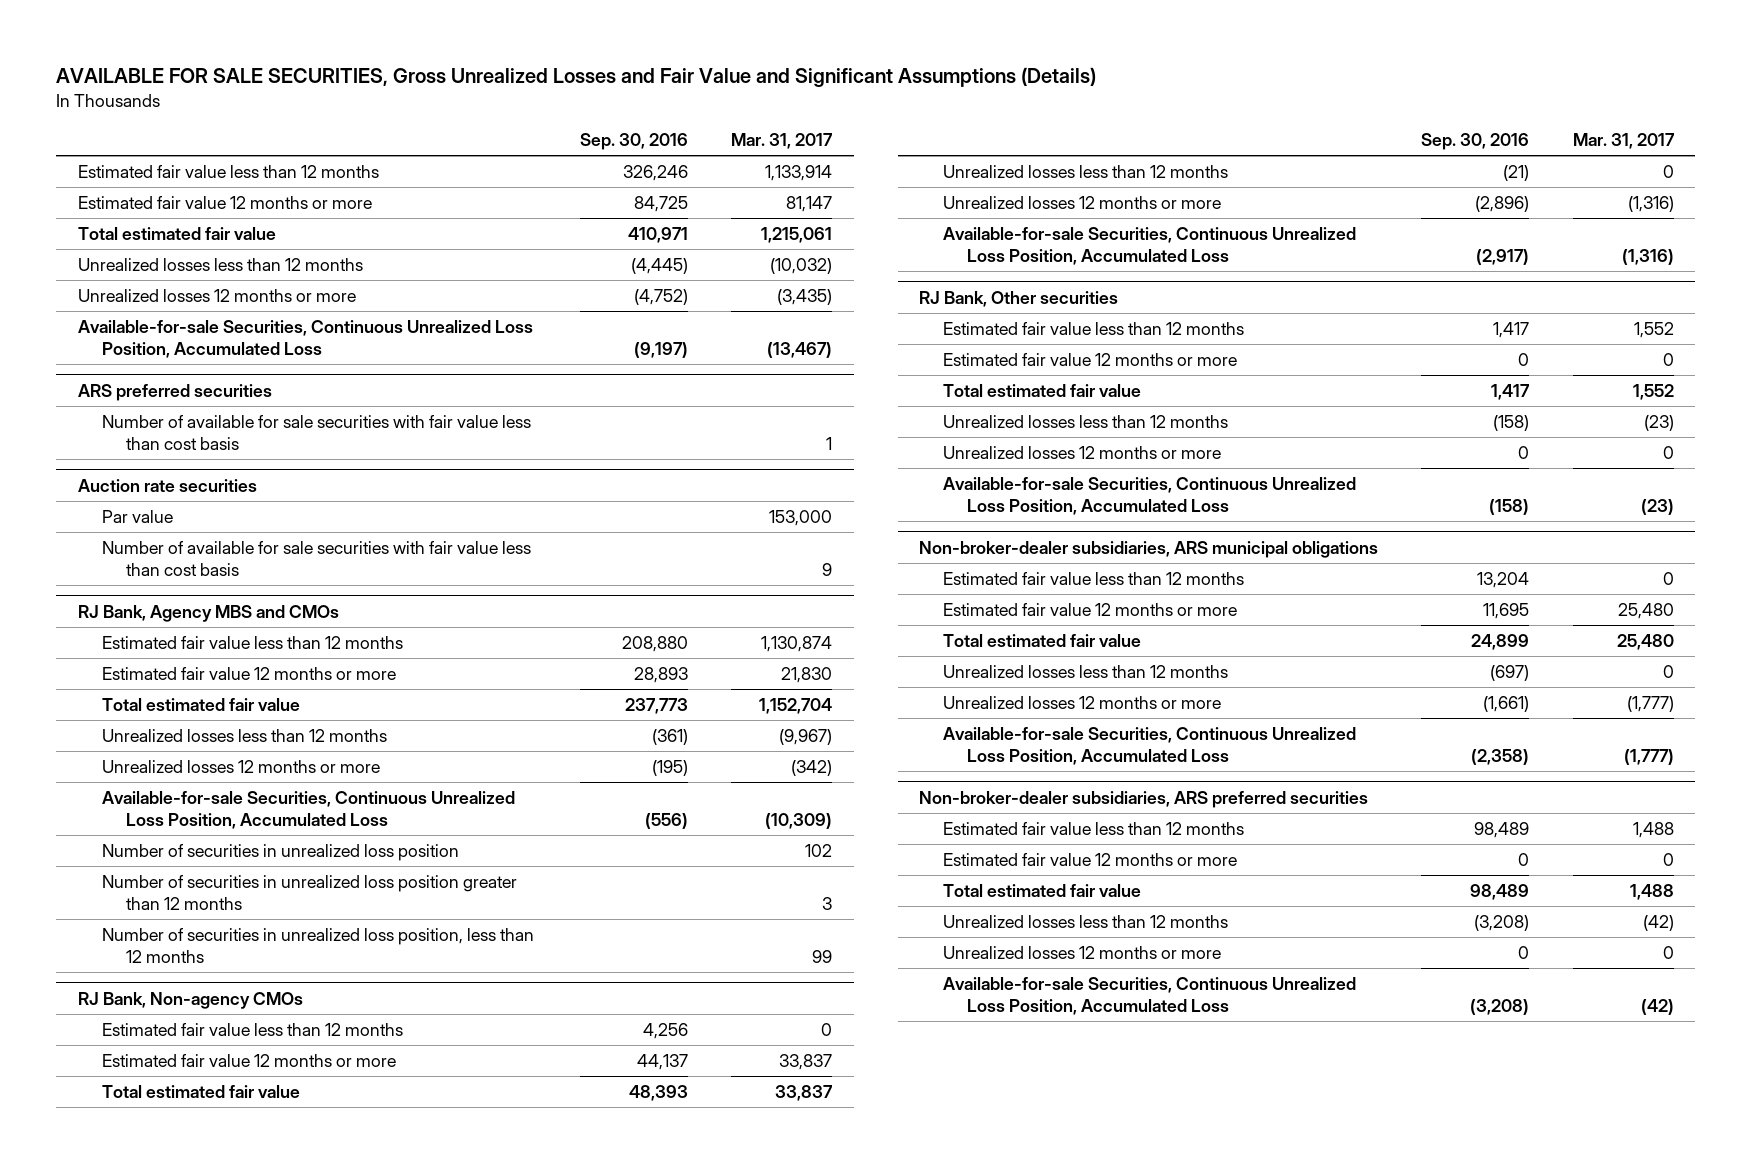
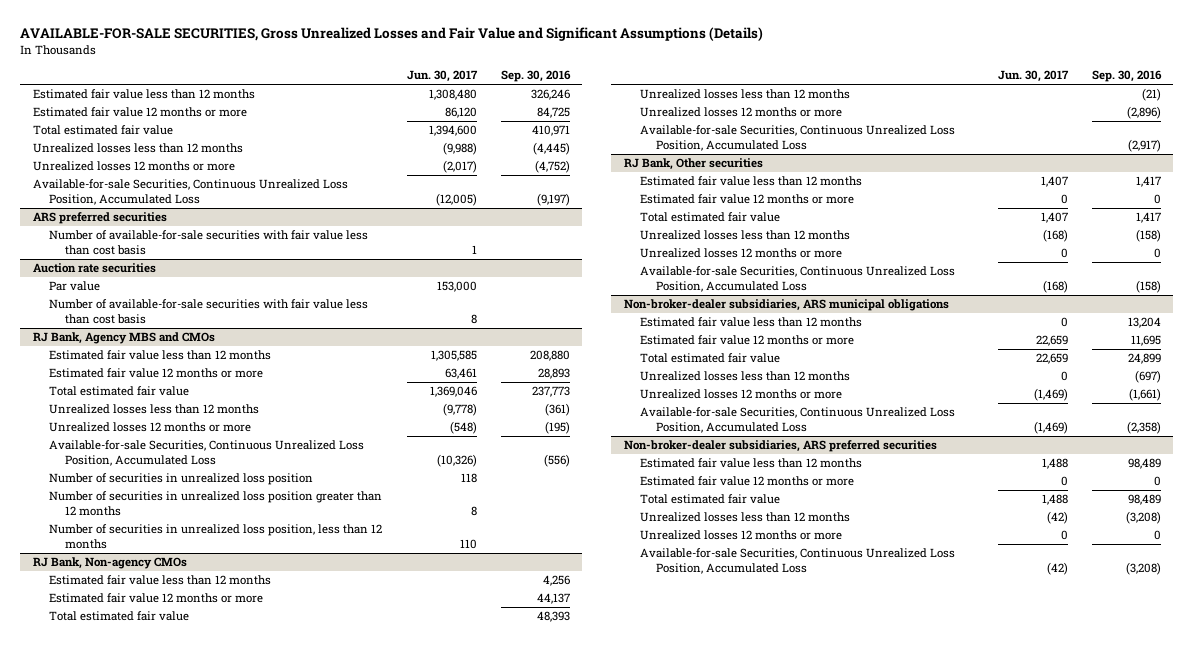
[56,67,1097,88] AVAILABLE FOR SALE SECURITIES, Gross Unrealized Losses and Fair Value and Significant Assumptions (Details) -> [20,27,764,42] AVAILABLE-FOR-SALE SECURITIES, Gross Unrealized Losses and Fair Value and Significant Assumptions (Details)
[731,133,834,150] Mar. 31, 2017 -> none
none -> [406,69,478,82] Jun. 30, 2017
[101,414,531,450] Number of available for sale securities with fair value less than cost basis -> [49,230,369,255] Number of available-for-sale securities with fair value less than cost basis
[101,540,531,576] Number of available for sale securities with fair value less than cost basis -> [49,299,369,324] Number of available-for-sale securities with fair value less than cost basis

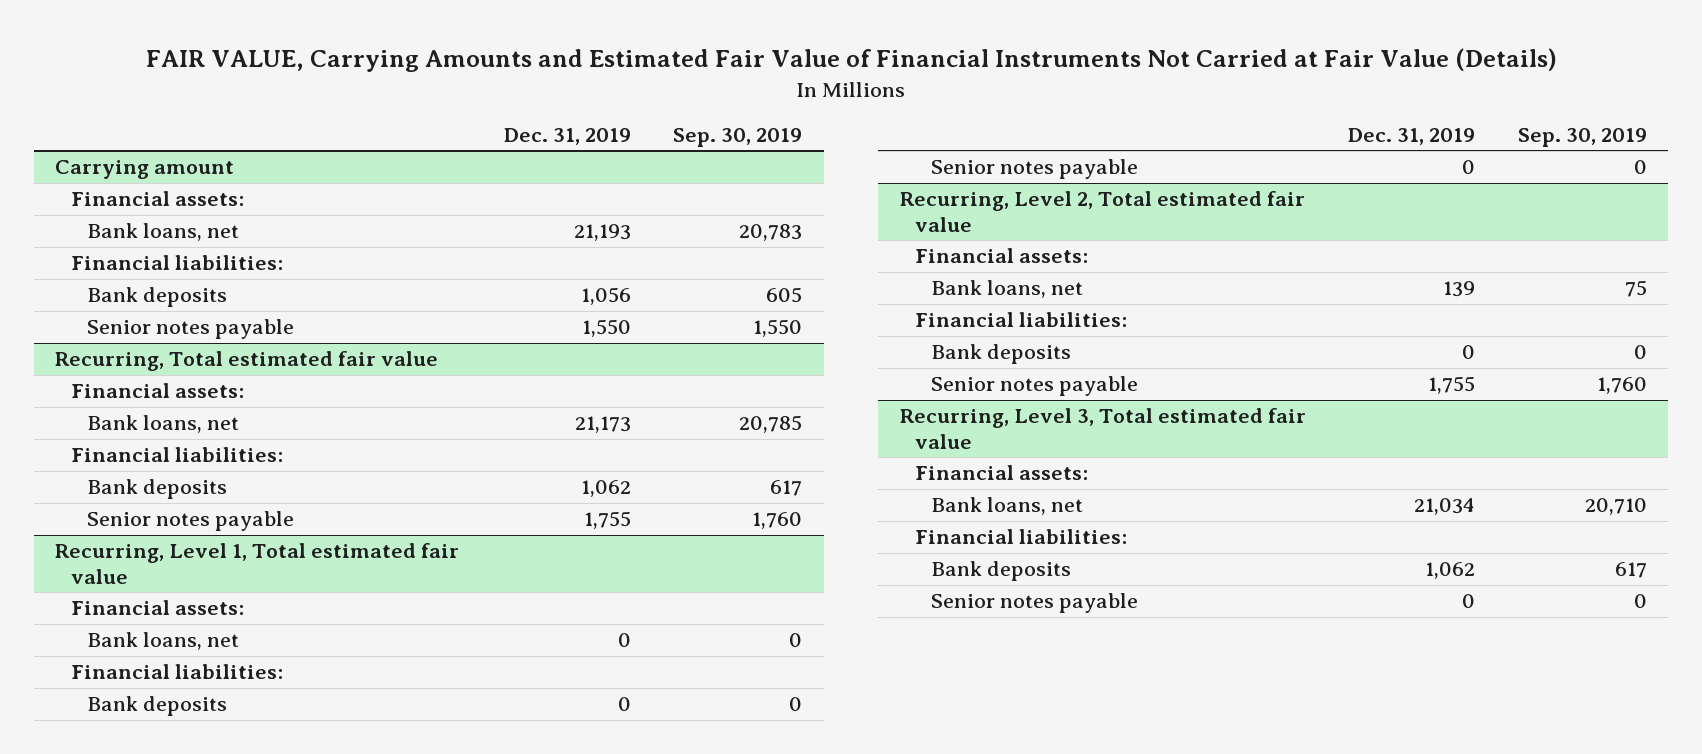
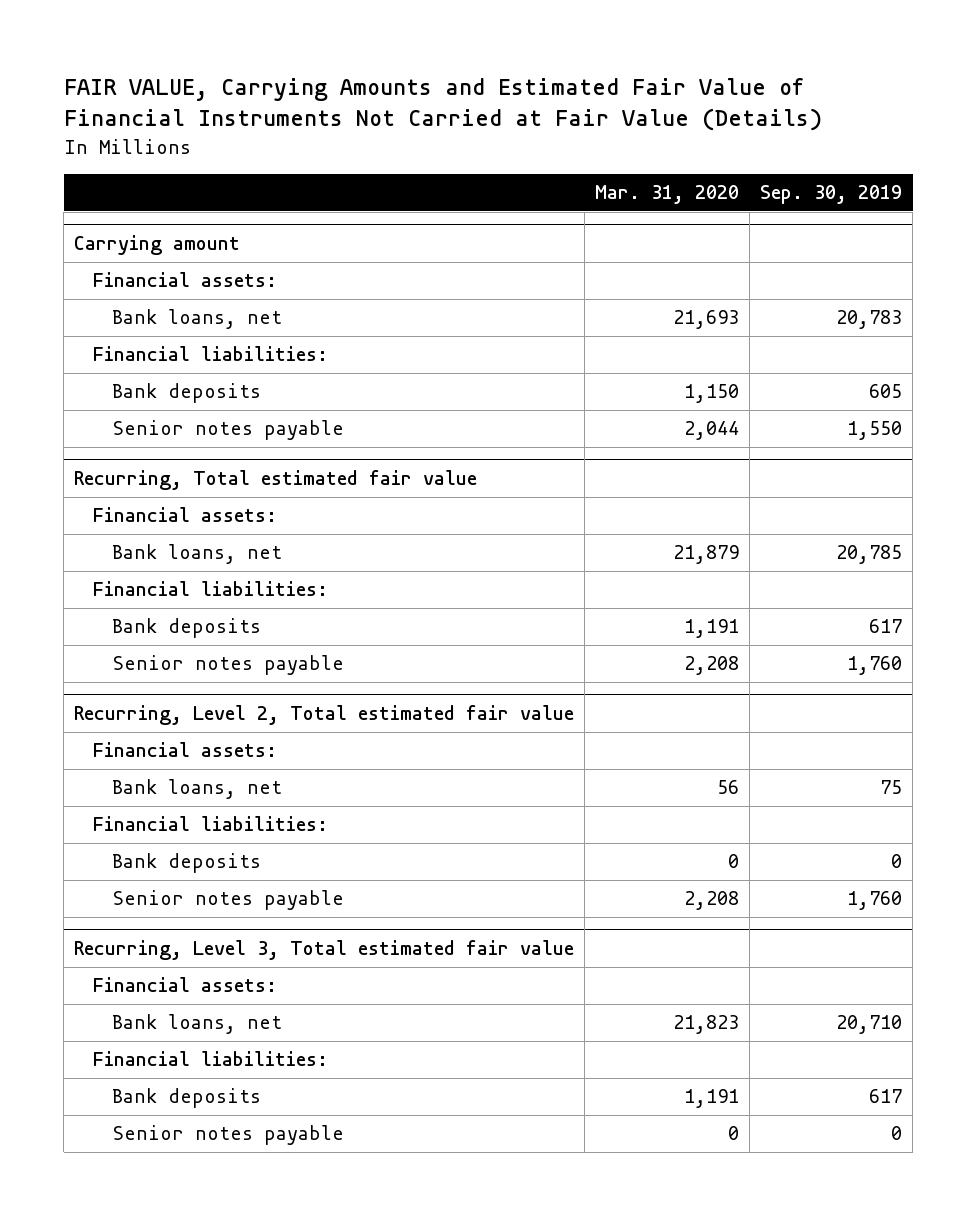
[503,127,631,145] Dec. 31, 2019 -> none
none -> [595,185,740,205] Mar. 31, 2020
[55,543,460,584] Recurring, Level 1, Total estimated fair value -> none
[71,600,245,616] Financial assets: -> none
[86,632,239,651] Bank loans, net -> none
[71,664,284,680] Financial liabilities: -> none
[86,696,227,717] Bank deposits -> none
[931,159,1139,180] Senior notes payable -> none

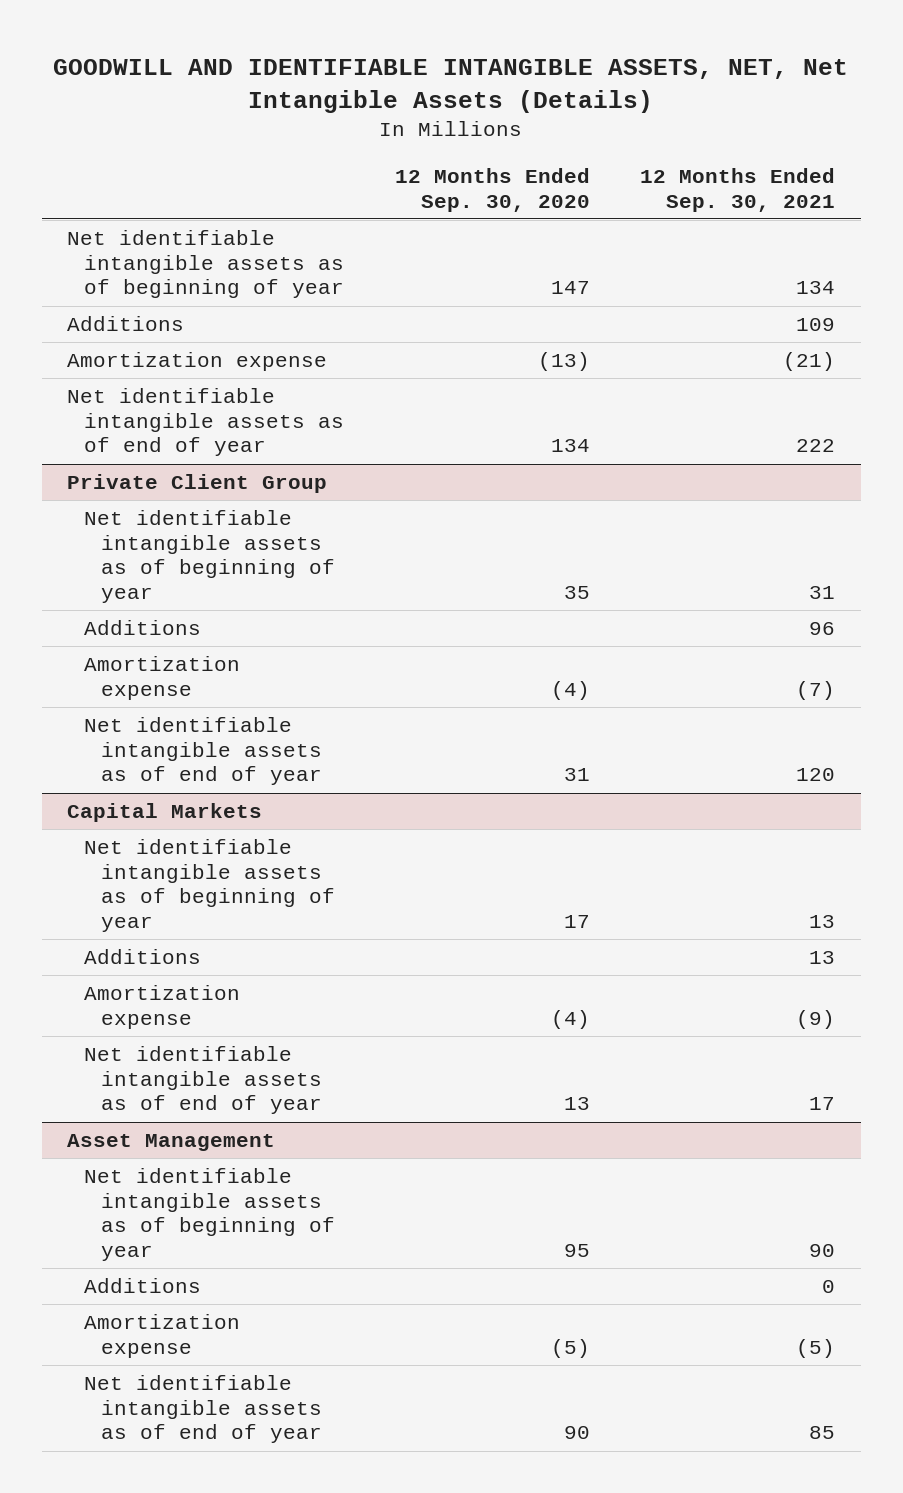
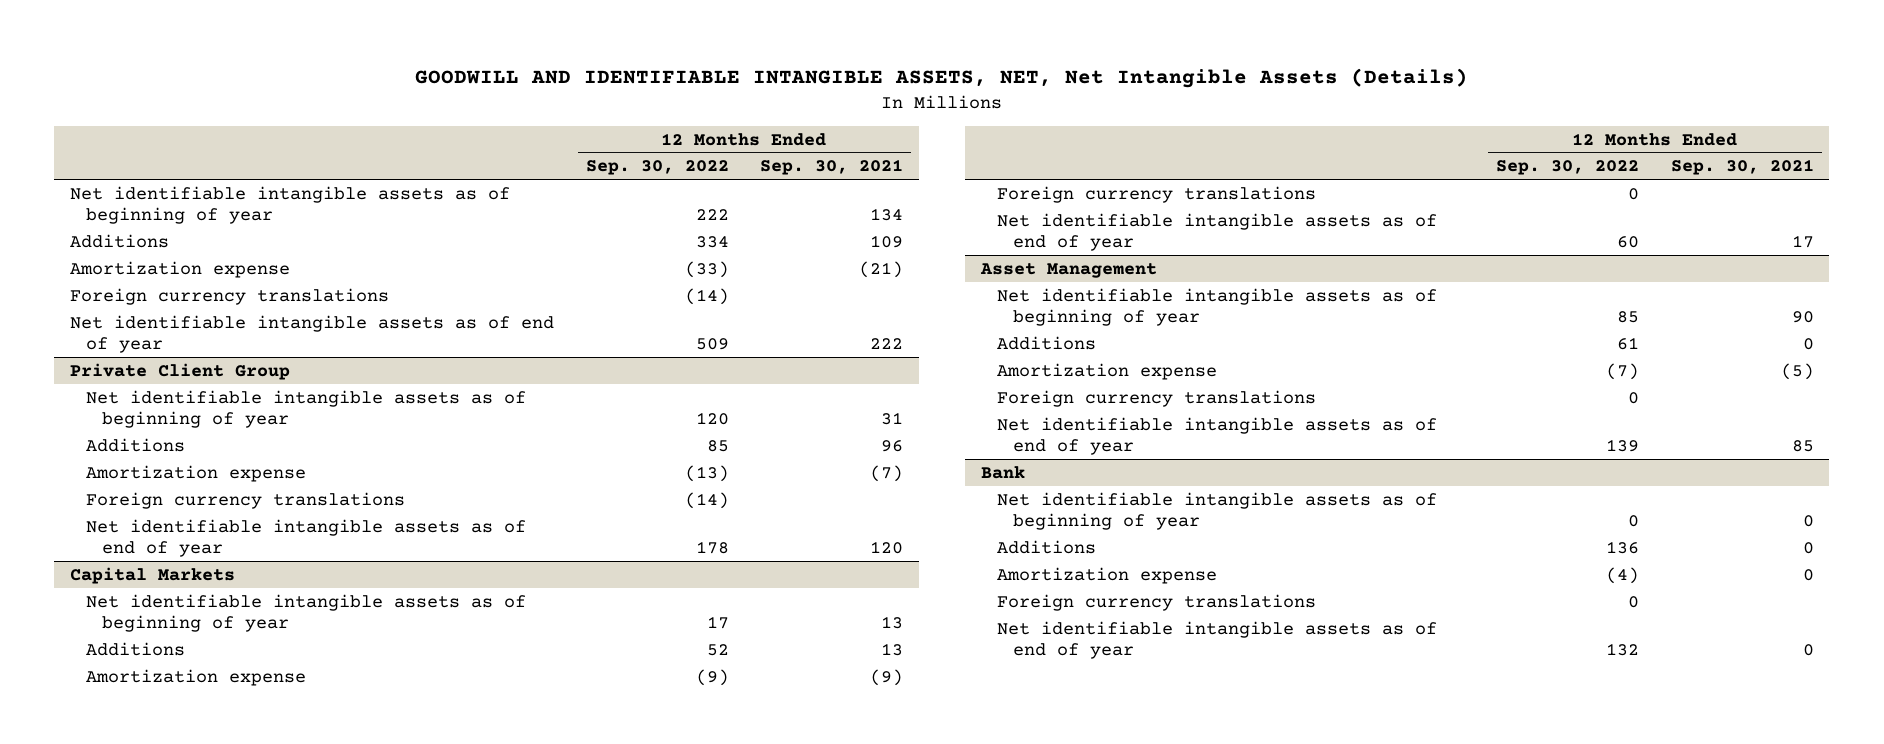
[394,167,590,212] 12 Months Ended Sep. 30, 2020 -> none
none -> [585,160,729,176] Sep. 30, 2022
none -> [70,287,390,305] Foreign currency translations
none -> [86,491,406,509] Foreign currency translations
none -> [996,185,1316,203] Foreign currency translations
none -> [996,389,1316,407] Foreign currency translations
none -> [980,465,1025,479] Bank
none -> [996,491,1437,531] Net identifiable intangible assets as of beginning of year
none -> [996,539,1096,554] Additions
none -> [996,566,1217,584] Amortization expense
none -> [996,593,1316,611] Foreign currency translations
none -> [996,620,1437,660] Net identifiable intangible assets as of end of year

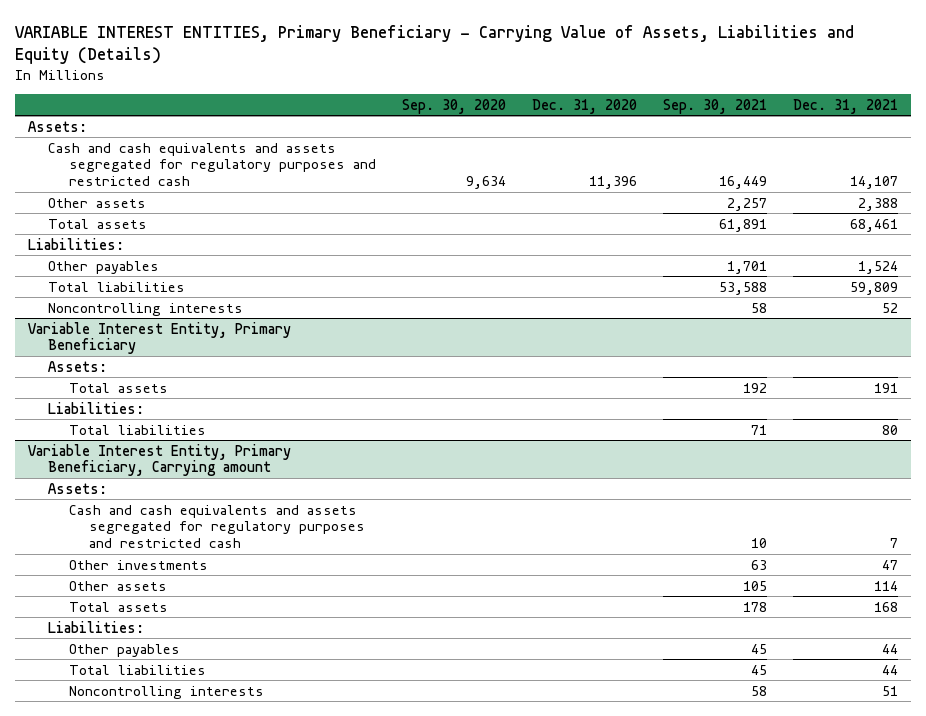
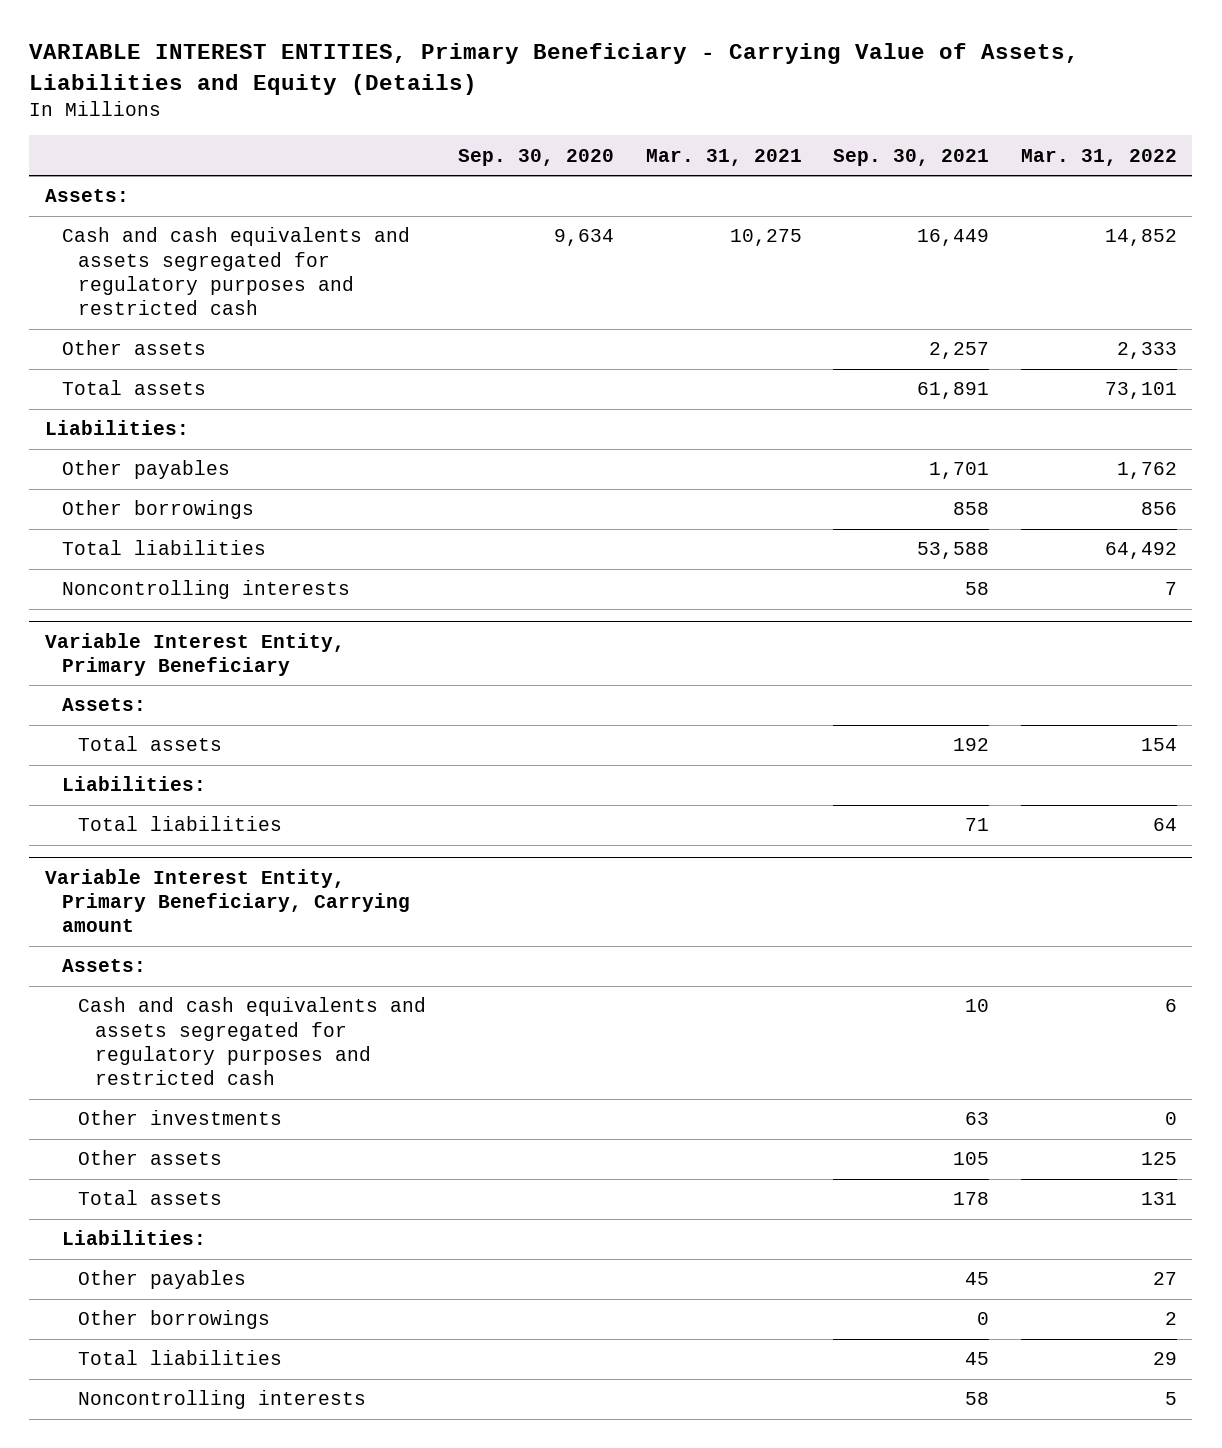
[531,98,637,114] Dec. 31, 2020 -> none
[792,98,898,114] Dec. 31, 2021 -> none
none -> [645,148,802,166] Mar. 31, 2021
none -> [1020,148,1177,166] Mar. 31, 2022
none -> [61,500,254,520] Other borrowings
none -> [78,1310,271,1330] Other borrowings

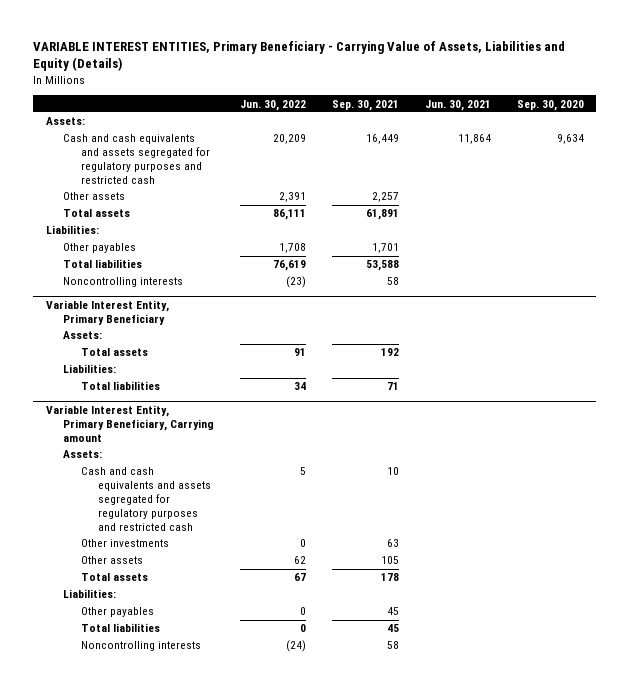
[645,148,802,166] Mar. 31, 2021 -> none
[1020,148,1177,166] Mar. 31, 2022 -> none
none -> [240,99,307,111] Jun. 30, 2022
none -> [424,99,491,111] Jun. 30, 2021
[61,500,254,520] Other borrowings -> none
[78,1310,271,1330] Other borrowings -> none

